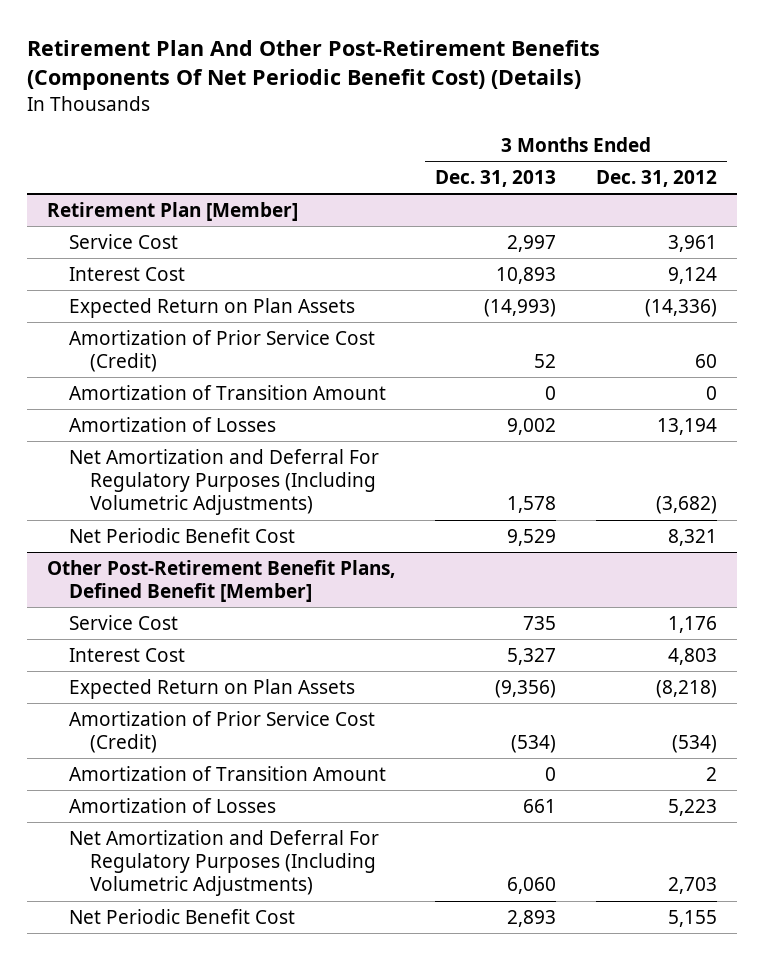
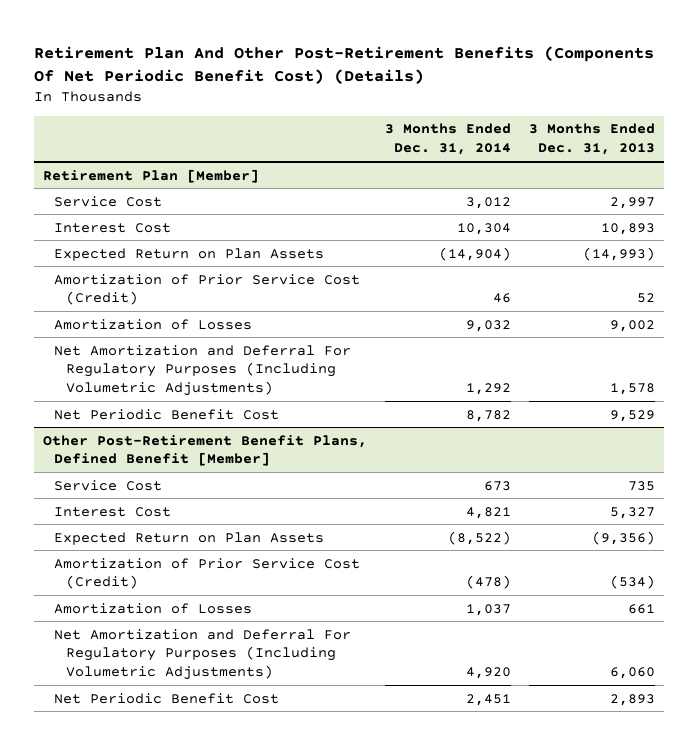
[596,170,718,188] Dec. 31, 2012 -> none
none -> [385,123,512,156] 3 Months Ended Dec. 31, 2014
[68,384,386,400] Amortization of Transition Amount -> none
[68,765,386,781] Amortization of Transition Amount -> none

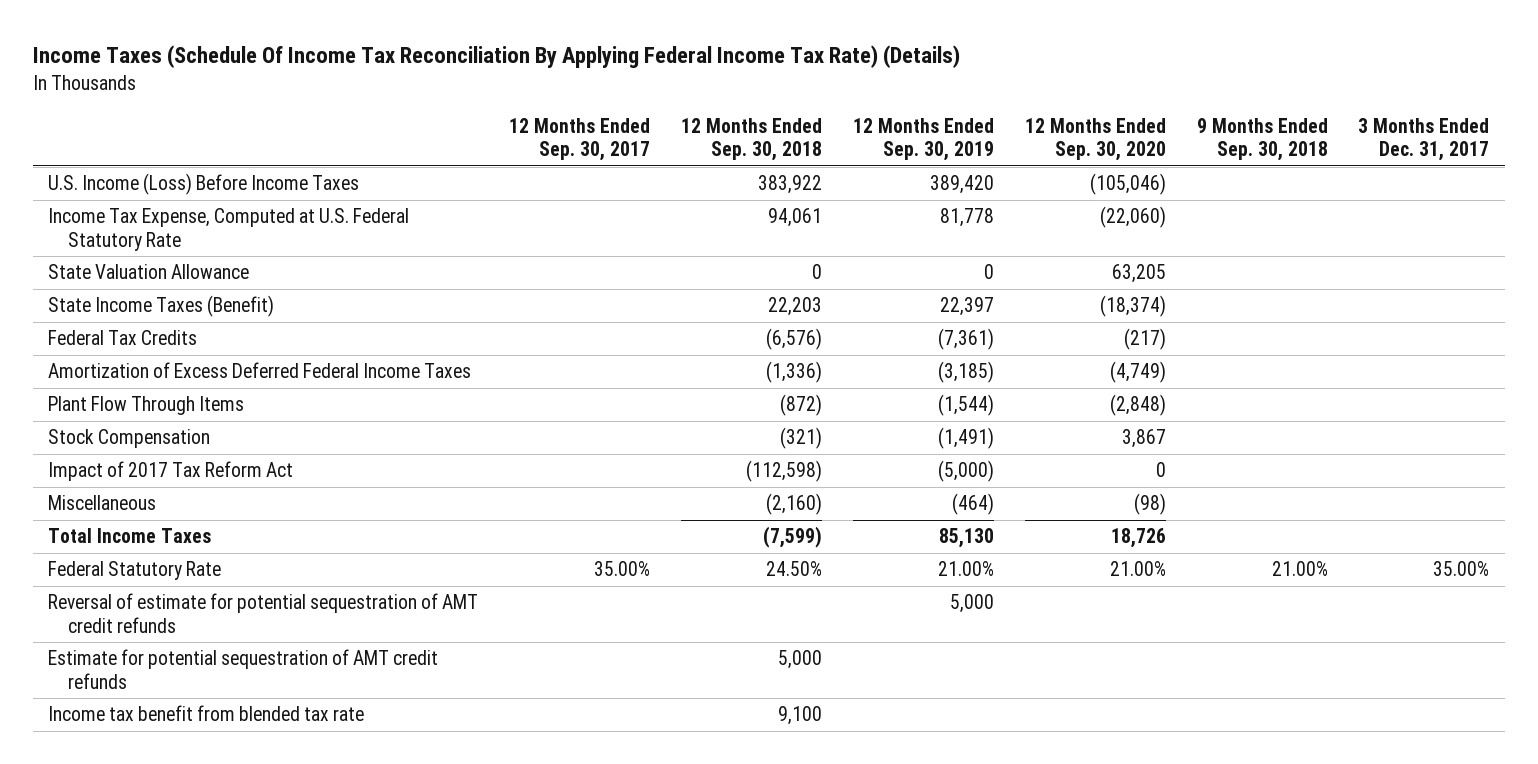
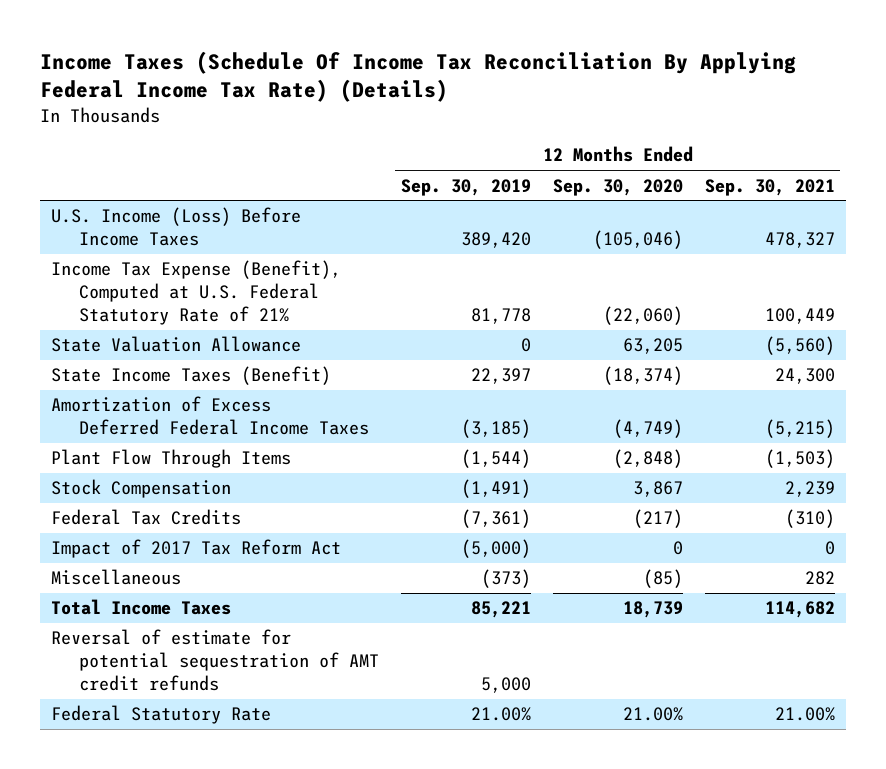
[509,117,651,162] 12 Months Ended Sep. 30, 2017 -> none
[680,117,822,162] 12 Months Ended Sep. 30, 2018 -> none
[1196,117,1328,162] 9 Months Ended Sep. 30, 2018 -> none
[1358,117,1490,162] 3 Months Ended Dec. 31, 2017 -> none
none -> [704,178,835,196] Sep. 30, 2021
[48,208,410,251] Income Tax Expense, Computed at U.S. Federal Statutory Rate -> [51,260,342,325] Income Tax Expense (Benefit), Computed at U.S. Federal Statutory Rate of 21%
[48,330,198,346] Federal Tax Credits -> [51,509,242,526] Federal Tax Credits
[951,493,994,516] (464) -> [480,569,531,589] (373)
[1133,493,1166,516] (98) -> [642,569,683,589] (85)
[938,528,994,549] 85,130 -> [470,601,531,619] 85,221
[1110,528,1166,549] 18,726 -> [622,601,683,619] 18,739
[48,649,439,689] Estimate for potential sequestration of AMT credit refunds -> none
[48,705,365,722] Income tax benefit from blended tax rate -> none
[48,561,222,581] Federal Statutory Rate -> [51,705,272,725] Federal Statutory Rate

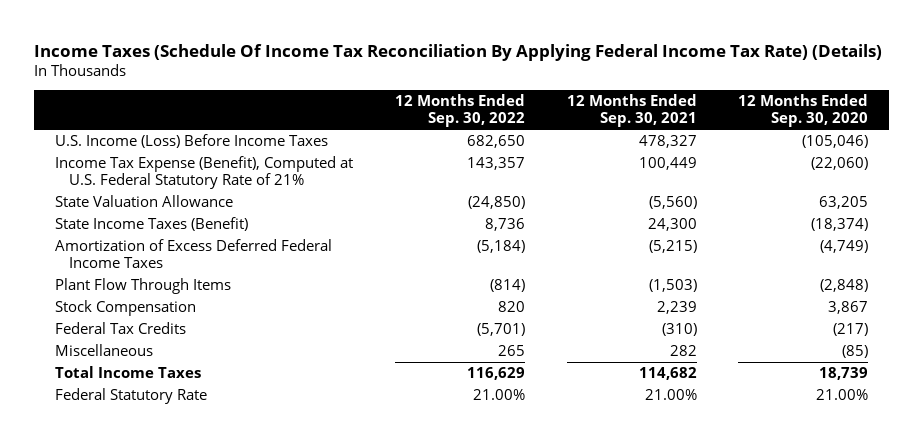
[400,178,531,196] Sep. 30, 2019 -> none
none -> [394,94,525,128] 12 Months Ended Sep. 30, 2022
[51,539,342,559] Impact of 2017 Tax Reform Act -> none
[51,629,379,691] Reversal of estimate for potential sequestration of AMT credit refunds -> none

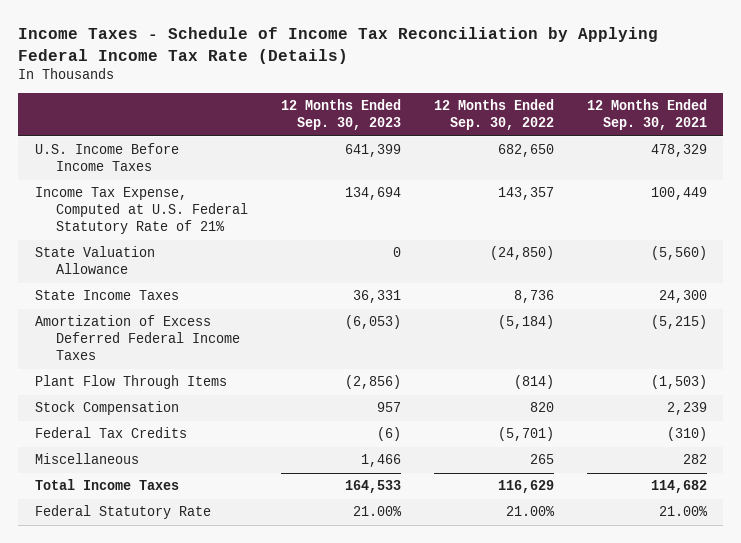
[34,43,883,61] Income Taxes (Schedule Of Income Tax Reconciliation By Applying Federal Income Tax Rate) (Details) -> [18,27,659,64] Income Taxes - Schedule of Income Tax Reconciliation by Applying Federal Income Tax Rate (Details)
[738,94,869,128] 12 Months Ended Sep. 30, 2020 -> none
none -> [280,99,401,131] 12 Months Ended Sep. 30, 2023
[55,133,329,148] U.S. Income (Loss) Before Income Taxes -> [34,143,179,172] U.S. Income Before Income Taxes
[638,134,697,148] 478,327 -> [650,144,707,158] 478,329
[55,155,354,189] Income Tax Expense (Benefit), Computed at U.S. Federal Statutory Rate of 21% -> [34,187,248,235] Income Tax Expense, Computed at U.S. Federal Statutory Rate of 21%
[55,216,249,231] State Income Taxes (Benefit) -> [34,290,179,301] State Income Taxes

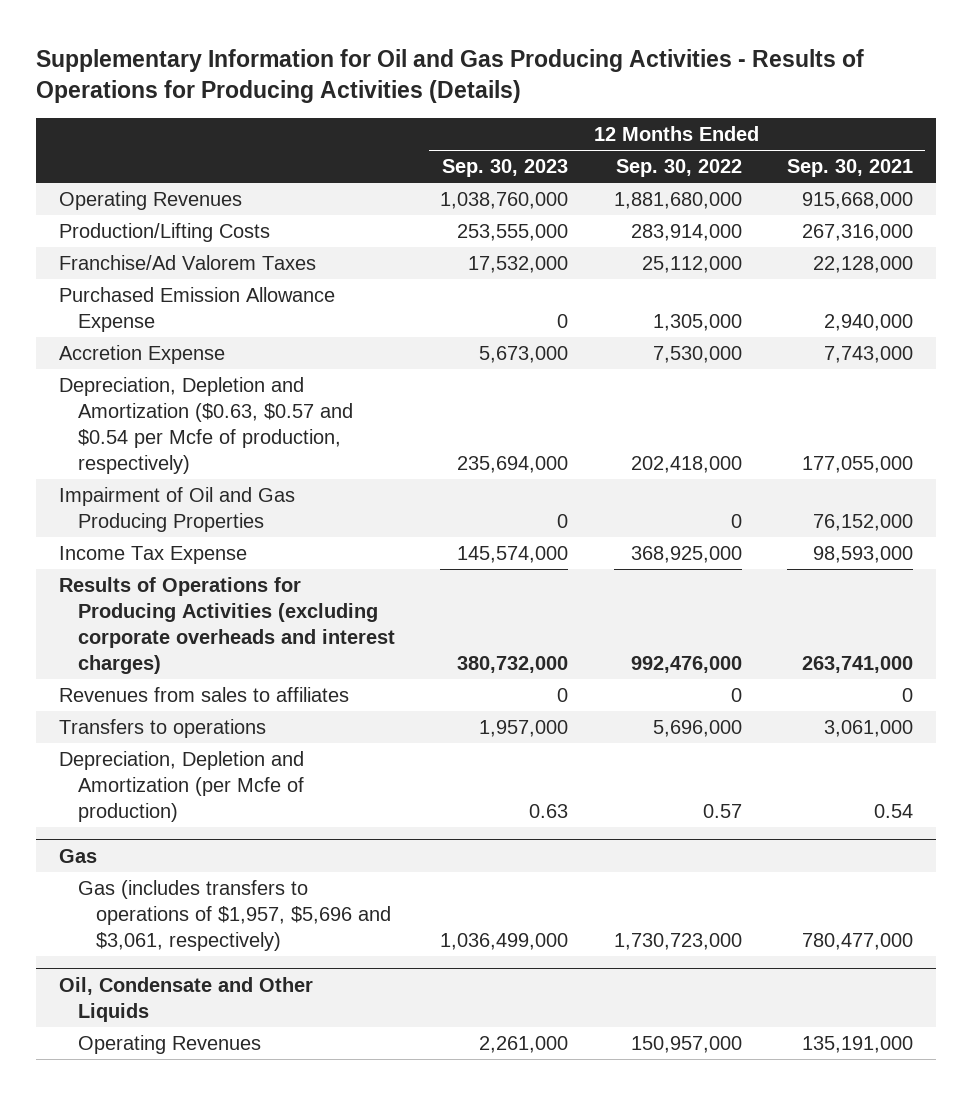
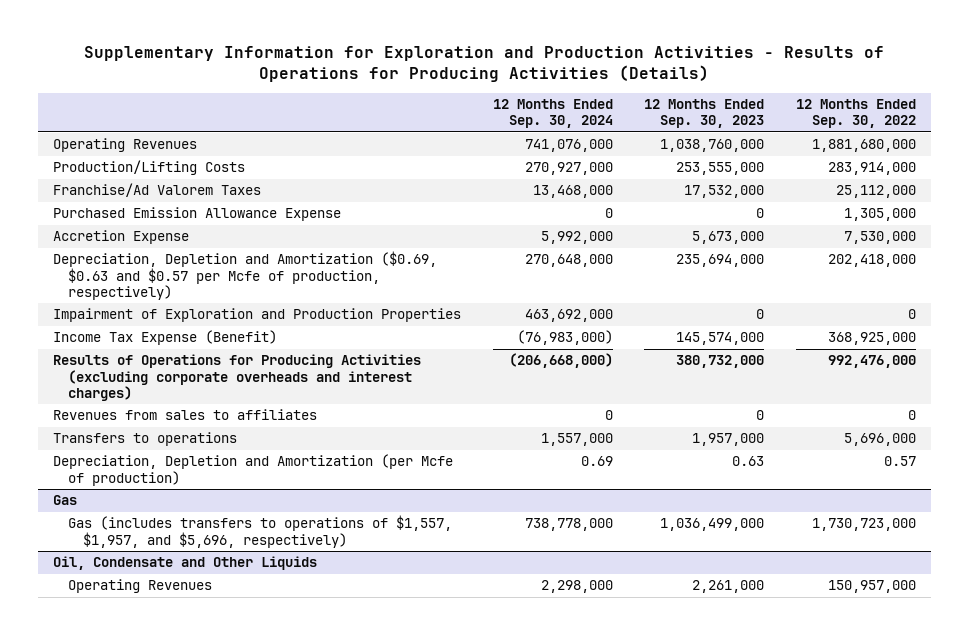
[36,49,865,104] Supplementary Information for Oil and Gas Producing Activities - Results of Operations for Producing Activities (Details) -> [84,46,885,83] Supplementary Information for Exploration and Production Activities - Results of Operations for Producing Activities (Details)
[787,159,914,178] Sep. 30, 2021 -> none
none -> [492,99,613,129] 12 Months Ended Sep. 30, 2024
[58,376,353,474] Depreciation, Depletion and Amortization ($0.63, $0.57 and $0.54 per Mcfe of production, respectively) -> [53,251,438,301] Depreciation, Depletion and Amortization ($0.69, $0.63 and $0.57 per Mcfe of production, respectively)
[58,486,295,532] Impairment of Oil and Gas Producing Properties -> [53,308,462,323] Impairment of Exploration and Production Properties
[58,545,247,564] Income Tax Expense -> [53,330,278,346] Income Tax Expense (Benefit)
[77,879,392,951] Gas (includes transfers to operations of $1,957, $5,696 and $3,061, respectively) -> [68,515,453,548] Gas (includes transfers to operations of $1,557, $1,957, and $5,696, respectively)

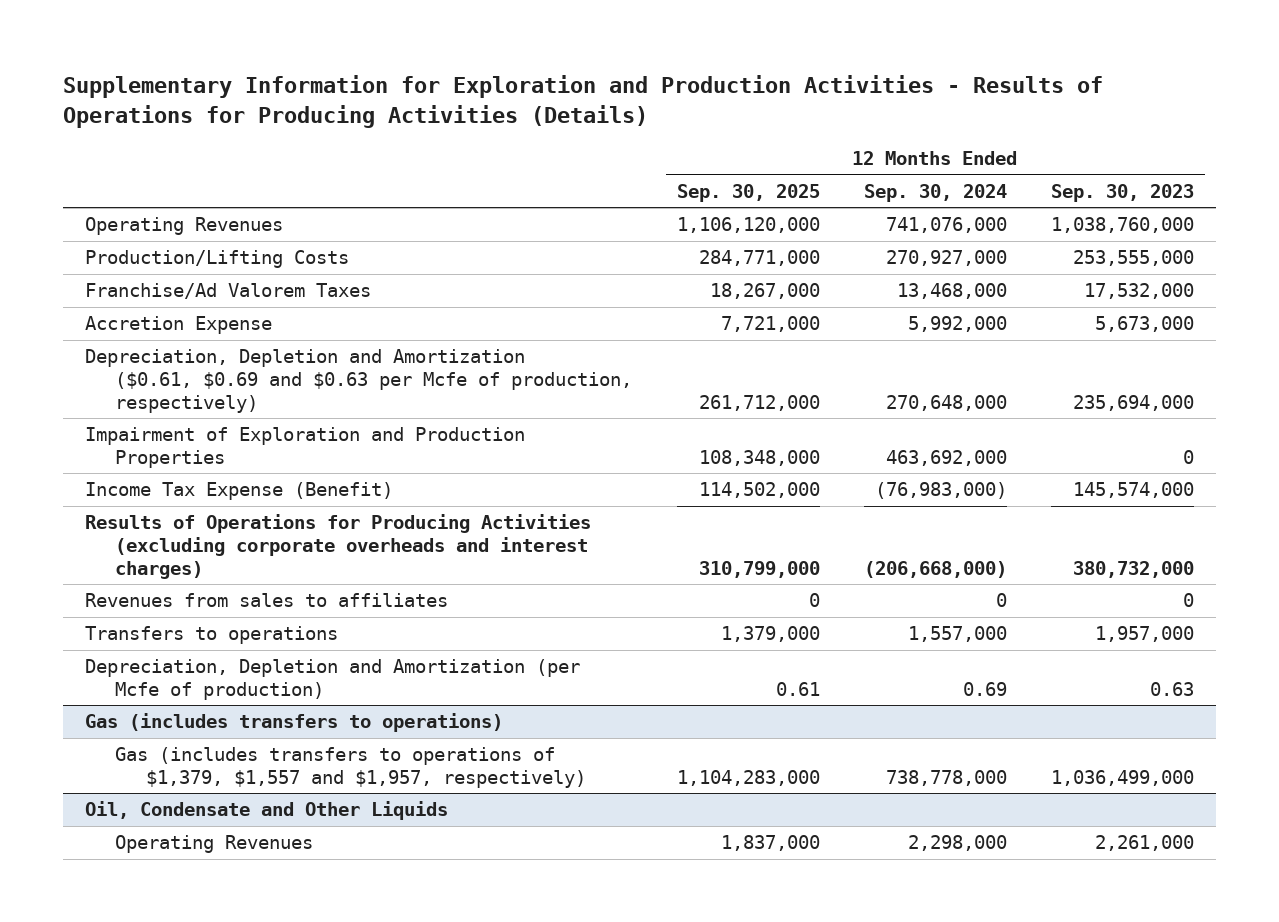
[795,99,916,129] 12 Months Ended Sep. 30, 2022 -> none
none -> [676,184,820,203] Sep. 30, 2025
[53,207,342,222] Purchased Emission Allowance Expense -> none
[53,251,438,301] Depreciation, Depletion and Amortization ($0.69, $0.63 and $0.57 per Mcfe of production, respectively) -> [85,349,633,413] Depreciation, Depletion and Amortization ($0.61, $0.69 and $0.63 per Mcfe of production, respectively)
[53,495,78,506] Gas -> [85,713,504,733] Gas (includes transfers to operations)
[68,515,453,548] Gas (includes transfers to operations of $1,557, $1,957, and $5,696, respectively) -> [115,747,586,789] Gas (includes transfers to operations of $1,379, $1,557 and $1,957, respectively)

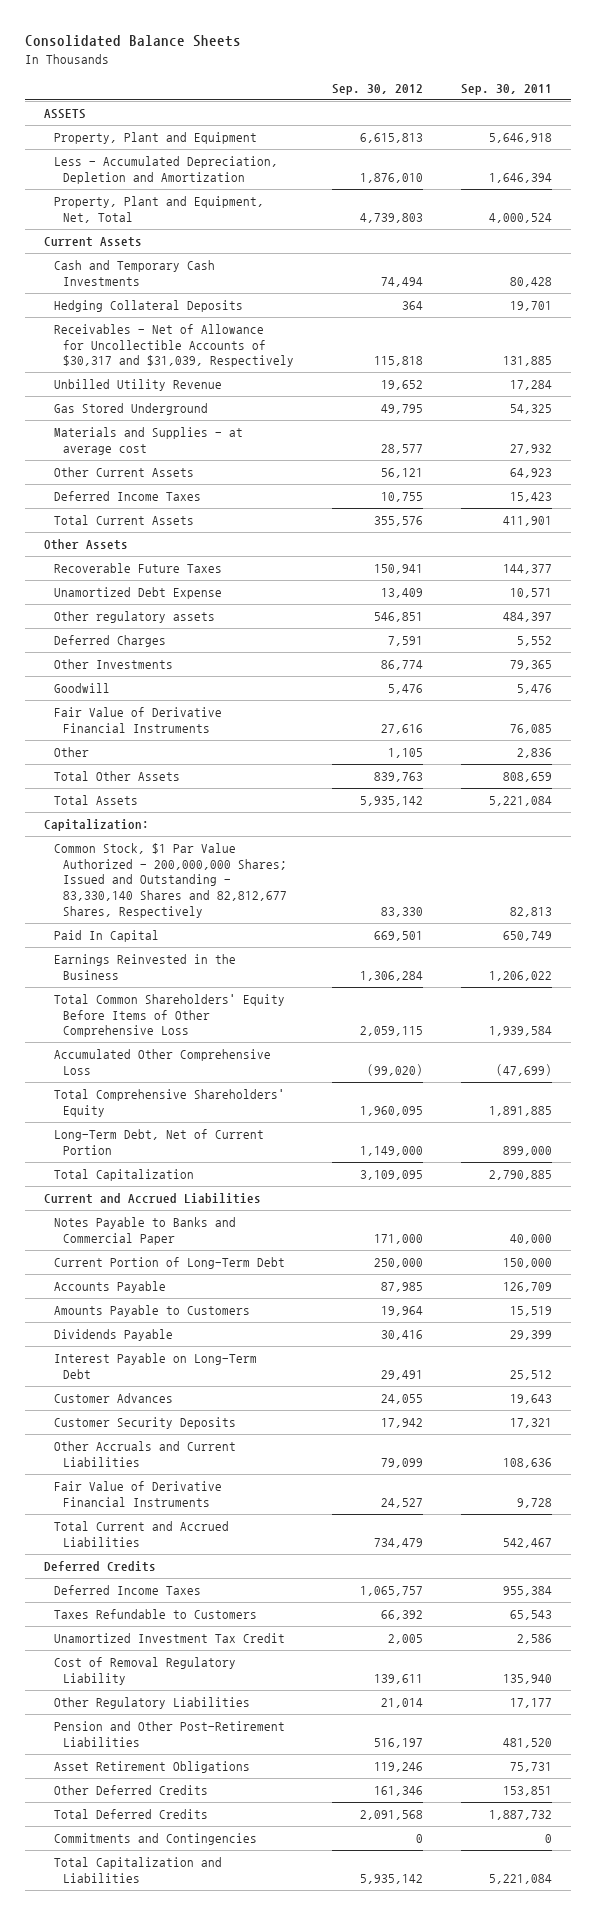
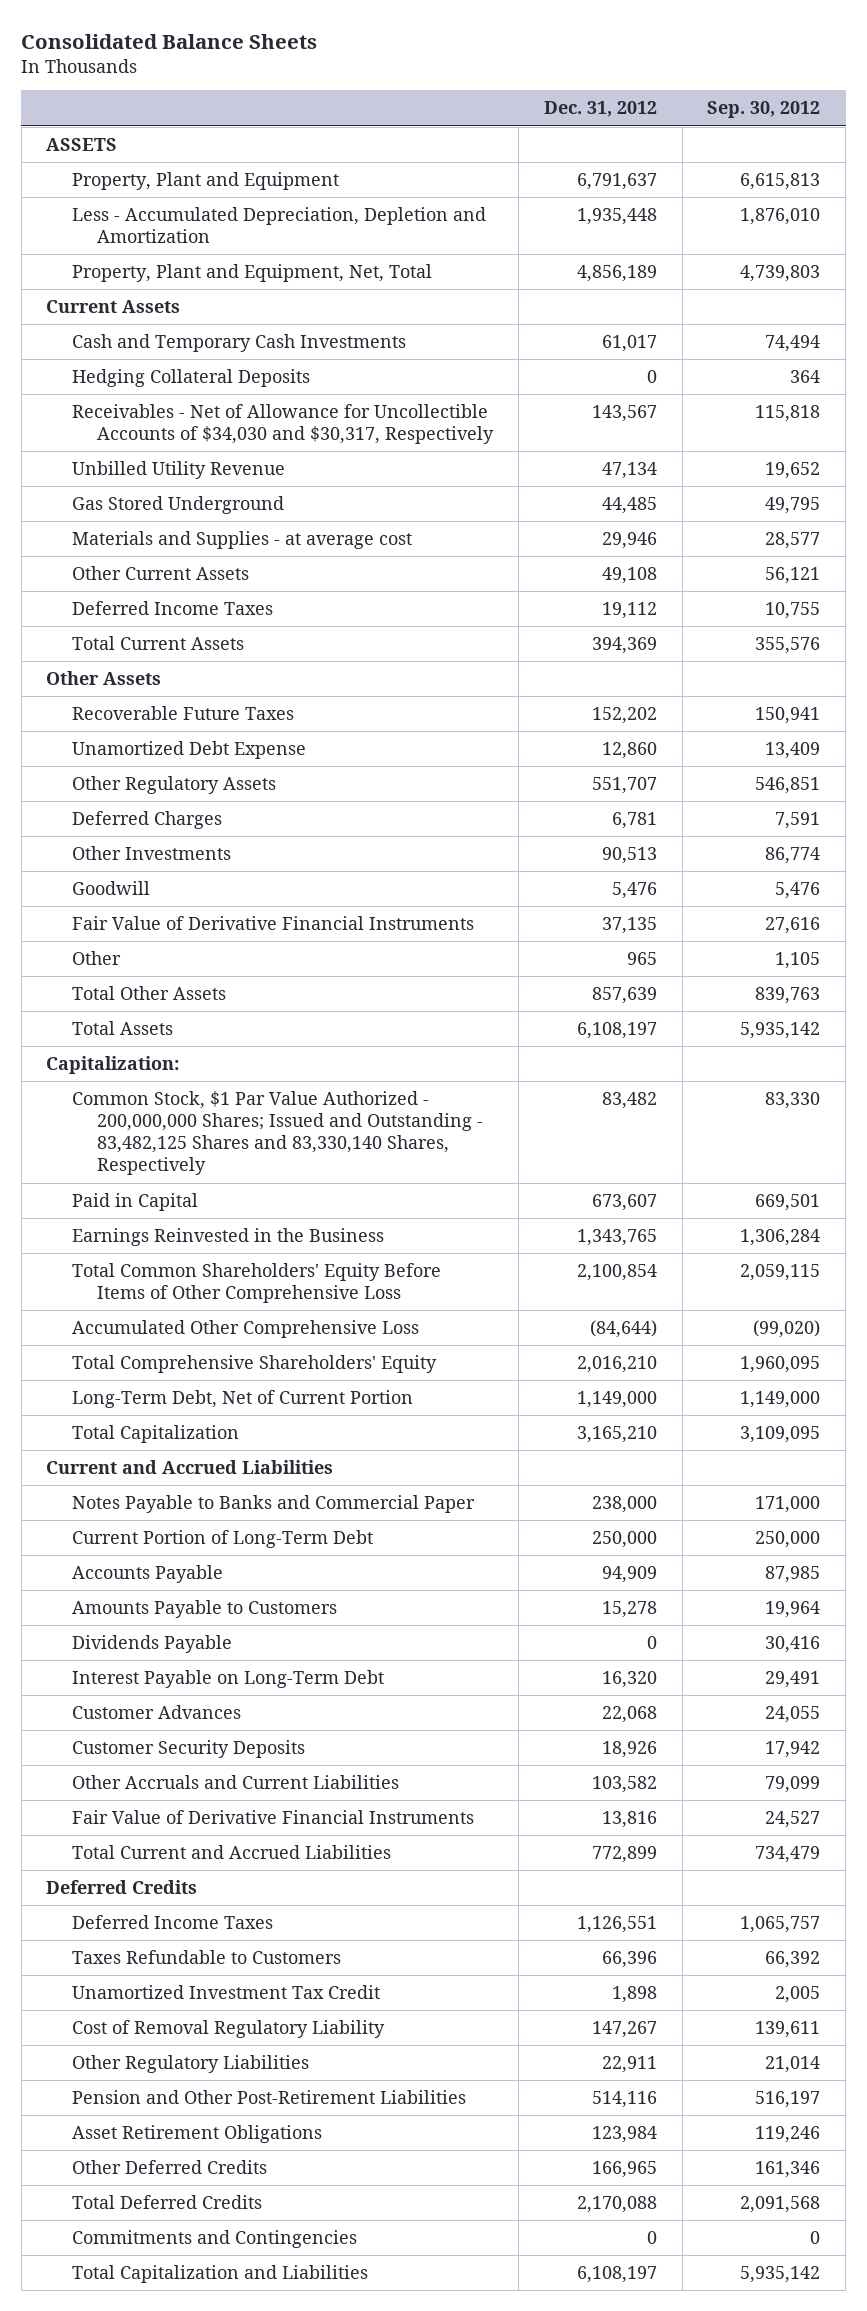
[461,83,553,95] Sep. 30, 2011 -> none
none -> [543,101,657,118] Dec. 31, 2012
[53,324,294,368] Receivables - Net of Allowance for Uncollectible Accounts of $30,317 and $31,039, Respectively -> [71,403,495,445] Receivables - Net of Allowance for Uncollectible Accounts of $34,030 and $30,317, Respectively
[53,611,215,624] Other regulatory assets -> [71,775,276,794] Other Regulatory Assets
[53,843,287,918] Common Stock, $1 Par Value Authorized - 200,000,000 Shares; Issued and Outstanding - 83,330,140 Shares and 82,812,677 Shares, Respectively -> [71,1090,484,1176] Common Stock, $1 Par Value Authorized - 200,000,000 Shares; Issued and Outstanding - 83,482,125 Shares and 83,330,140 Shares, Respectively
[53,930,159,943] Paid In Capital -> [71,1192,198,1211] Paid in Capital

